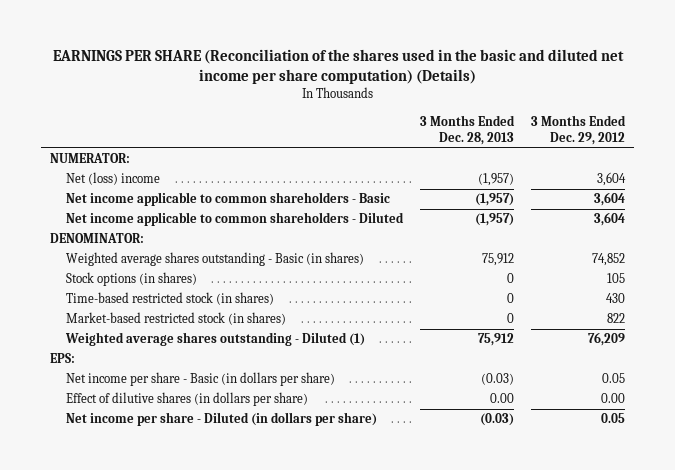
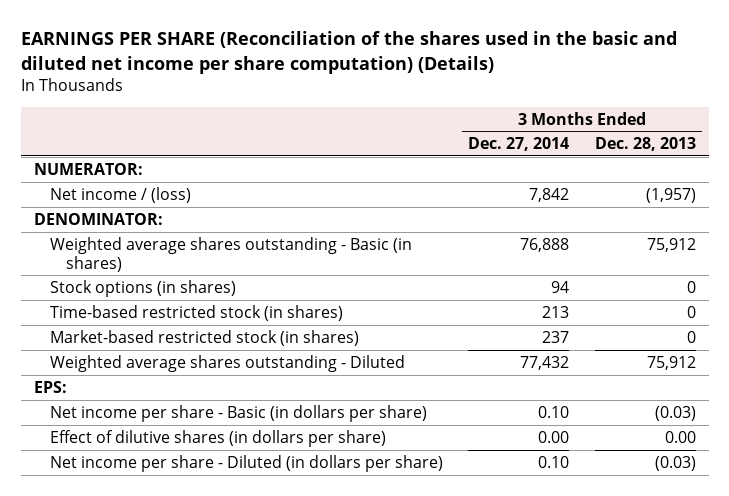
[531,114,627,146] 3 Months Ended Dec. 29, 2012 -> none
none -> [468,137,570,152] Dec. 27, 2014
[65,192,390,207] Net income applicable to common shareholders - Basic -> none
[65,212,404,227] Net income applicable to common shareholders - Diluted -> none
[65,172,160,186] Net (loss) income -> [49,186,191,203] Net income / (loss)
[64,332,365,347] Weighted average shares outstanding - Diluted (1) -> [49,354,405,372] Weighted average shares outstanding - Diluted

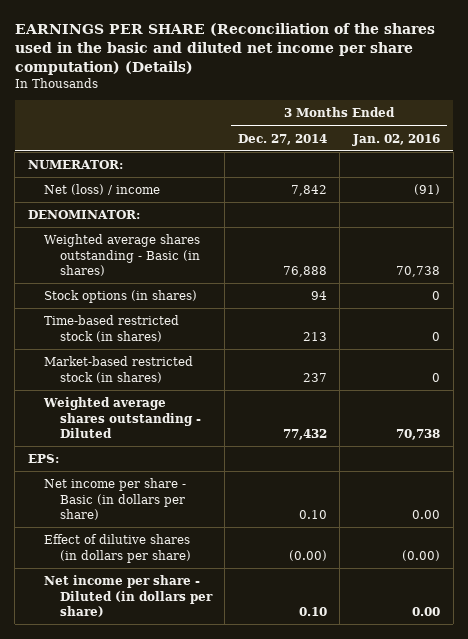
[594,137,696,152] Dec. 28, 2013 -> none
none -> [352,133,441,146] Jan. 02, 2016
[49,186,191,203] Net income / (loss) -> [43,184,160,196] Net (loss) / income
[538,430,570,443] 0.00 -> [288,549,327,561] (0.00)

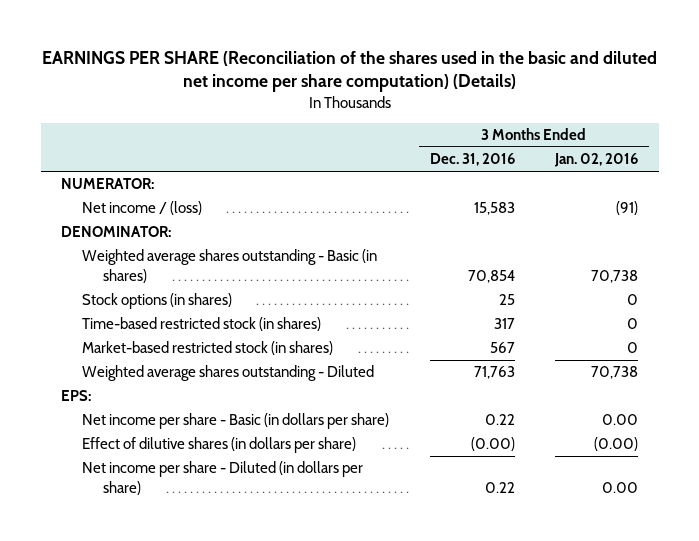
[237,133,327,145] Dec. 27, 2014 -> none
none -> [429,153,515,167] Dec. 31, 2016
[43,184,160,196] Net (loss) / income -> [81,201,202,216] Net income / (loss)

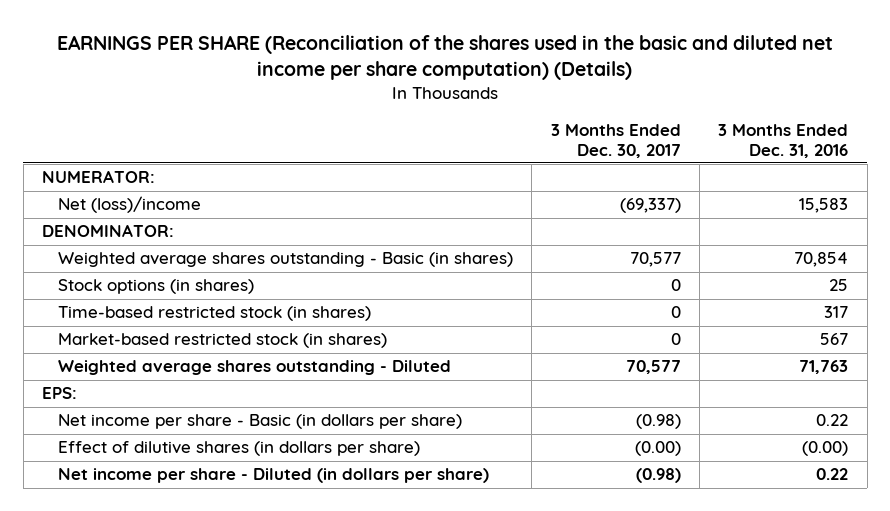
[554,153,639,168] Jan. 02, 2016 -> none
none -> [550,123,681,158] 3 Months Ended Dec. 30, 2017
[81,201,202,216] Net income / (loss) -> [58,196,202,214] Net (loss)/income

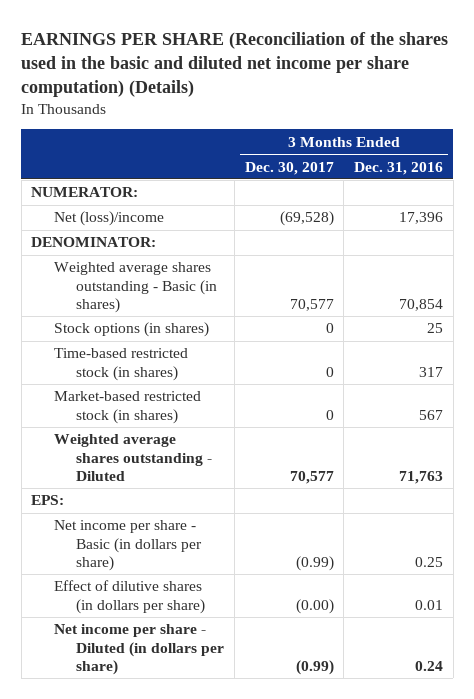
[619,198,681,214] (69,337) -> [279,211,334,227] (69,528)
[799,198,849,214] 15,583 -> [398,212,443,225] 17,396
[635,414,681,430] (0.98) -> [295,555,334,571] (0.99)
[816,414,849,427] 0.22 -> [414,556,443,567] 0.25
[802,441,849,457] (0.00) -> [414,599,443,610] 0.01
[635,468,681,484] (0.98) -> [295,659,334,675] (0.99)
[816,468,849,481] 0.22 -> [414,660,443,671] 0.24

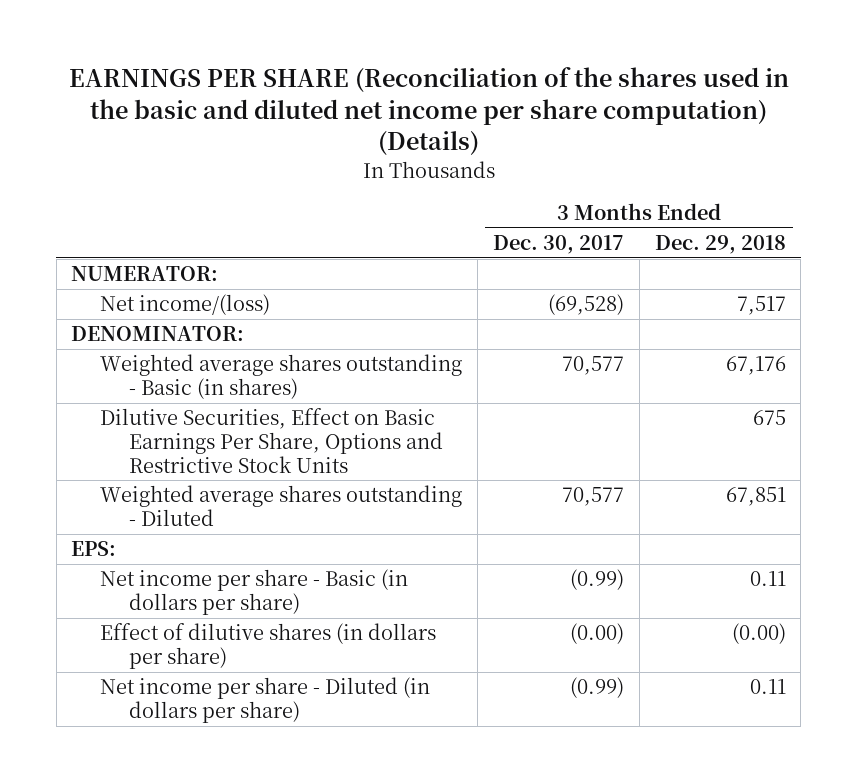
[353,161,443,175] Dec. 31, 2016 -> none
none -> [654,235,786,255] Dec. 29, 2018
[53,211,164,227] Net (loss)/income -> [100,294,271,316] Net income/(loss)
[53,322,209,338] Stock options (in shares) -> none
[53,348,188,381] Time-based restricted stock (in shares) -> none
[53,391,201,424] Market-based restricted stock (in shares) -> none
none -> [100,408,444,473] Dilutive Securities, Effect on Basic Earnings Per Share, Options and Restrictive Stock Units

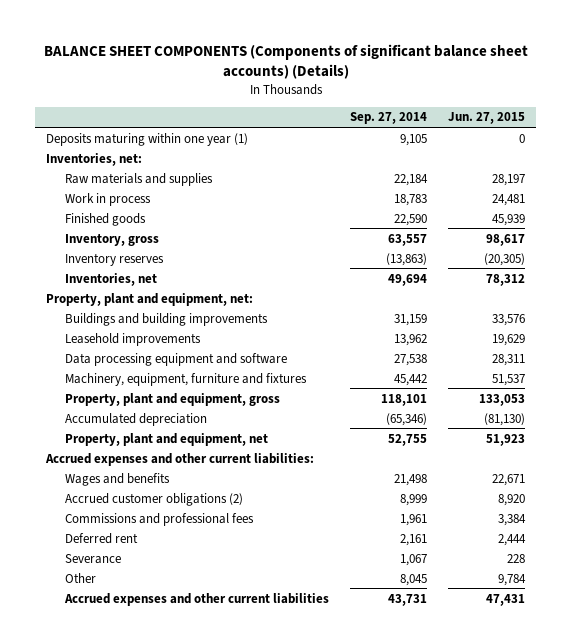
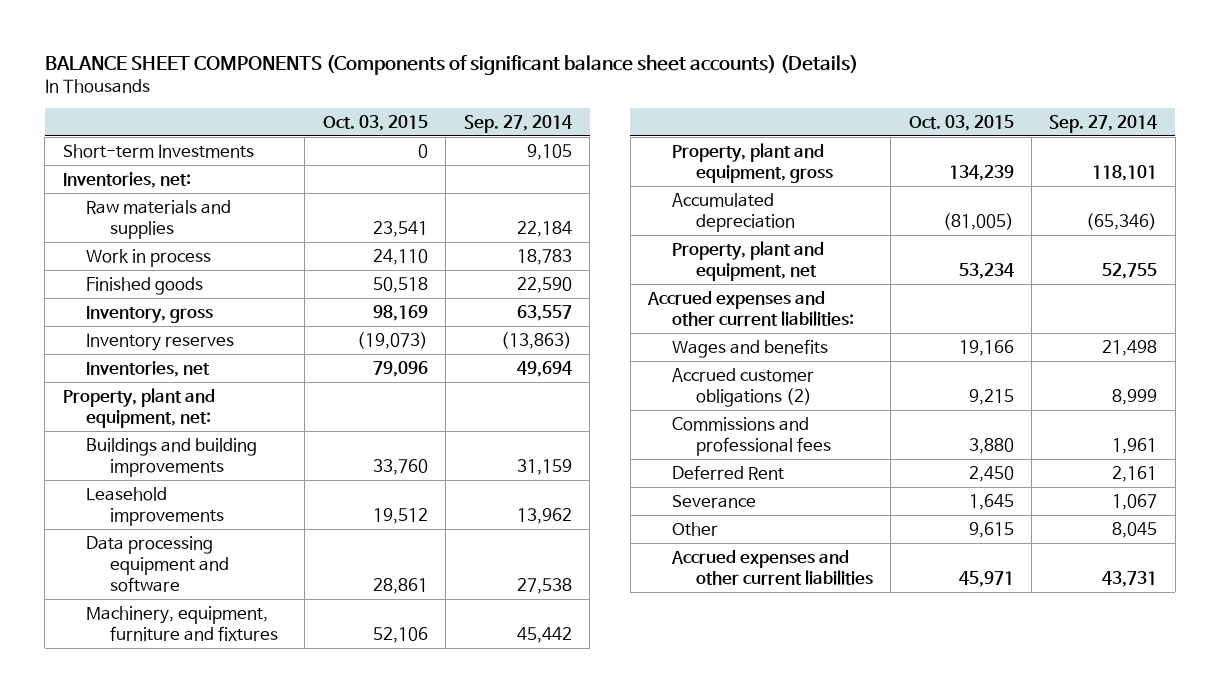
[448,112,526,125] Jun. 27, 2015 -> none
none -> [322,115,428,132] Oct. 03, 2015
[46,132,249,146] Deposits maturing within one year (1) -> [62,143,254,158] Short-term Investments
[64,532,138,544] Deferred rent -> [671,464,784,480] Deferred Rent

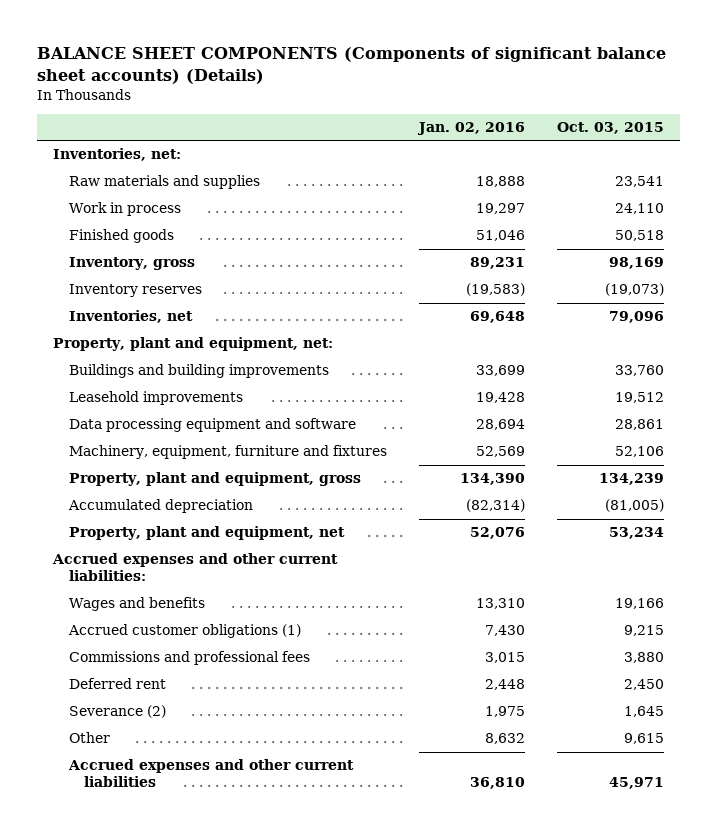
[463,115,572,134] Sep. 27, 2014 -> none
none -> [416,122,525,136] Jan. 02, 2016
[62,143,254,158] Short-term Investments -> none
[671,367,814,407] Accrued customer obligations (2) -> [67,624,301,639] Accrued customer obligations (1)
[671,464,784,480] Deferred Rent -> [68,678,166,690] Deferred rent
[671,494,756,508] Severance -> [68,705,166,719] Severance (2)

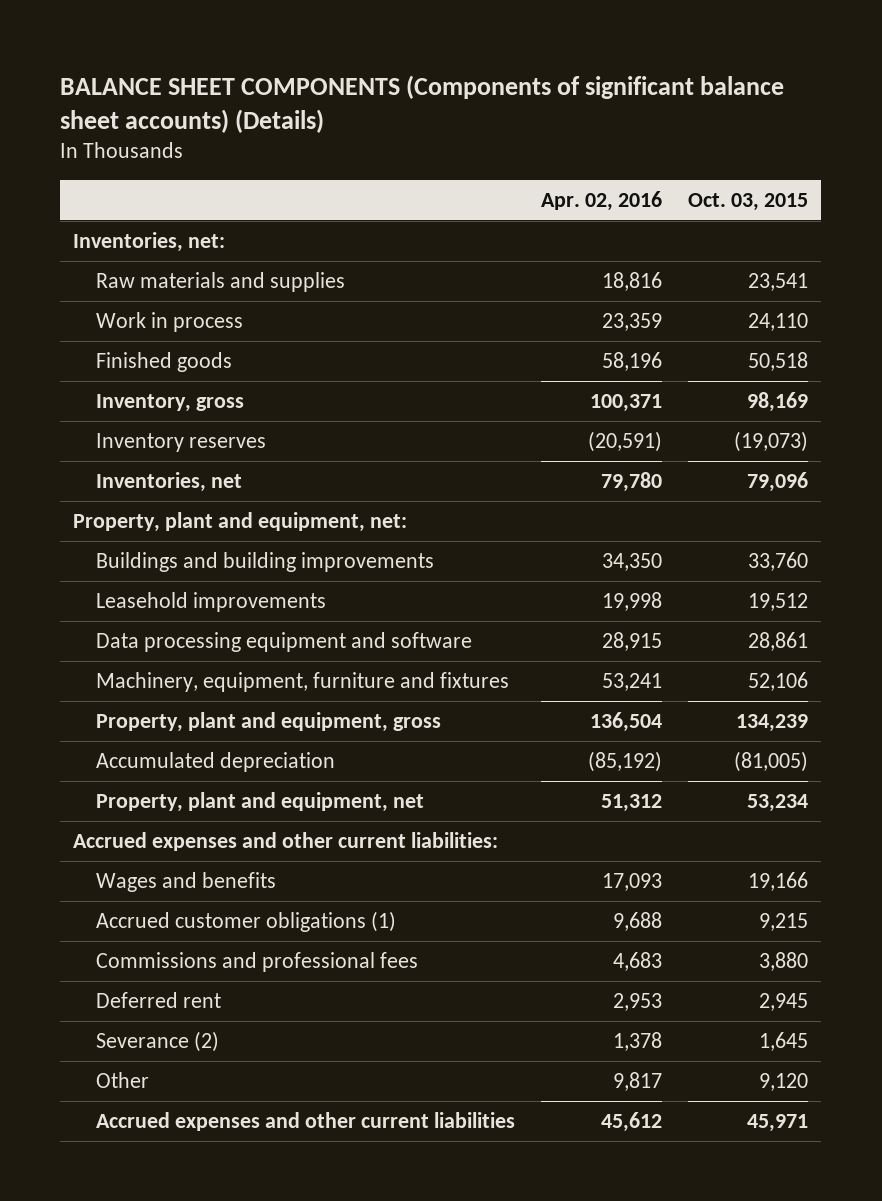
[416,122,525,136] Jan. 02, 2016 -> none
none -> [540,191,662,212] Apr. 02, 2016
[624,679,665,691] 2,450 -> [759,992,809,1011] 2,945
[624,733,665,745] 9,615 -> [759,1072,809,1091] 9,120

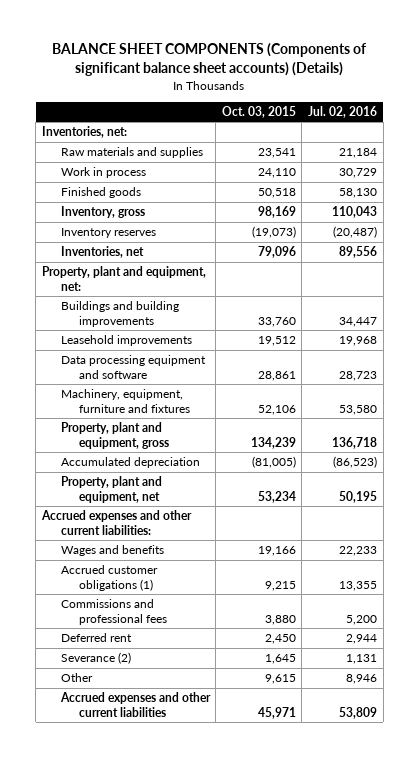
[540,191,662,212] Apr. 02, 2016 -> none
none -> [307,105,377,118] Jul. 02, 2016
[759,992,809,1011] 2,945 -> [264,634,296,645] 2,450
[759,1072,809,1091] 9,120 -> [264,674,296,685] 9,615

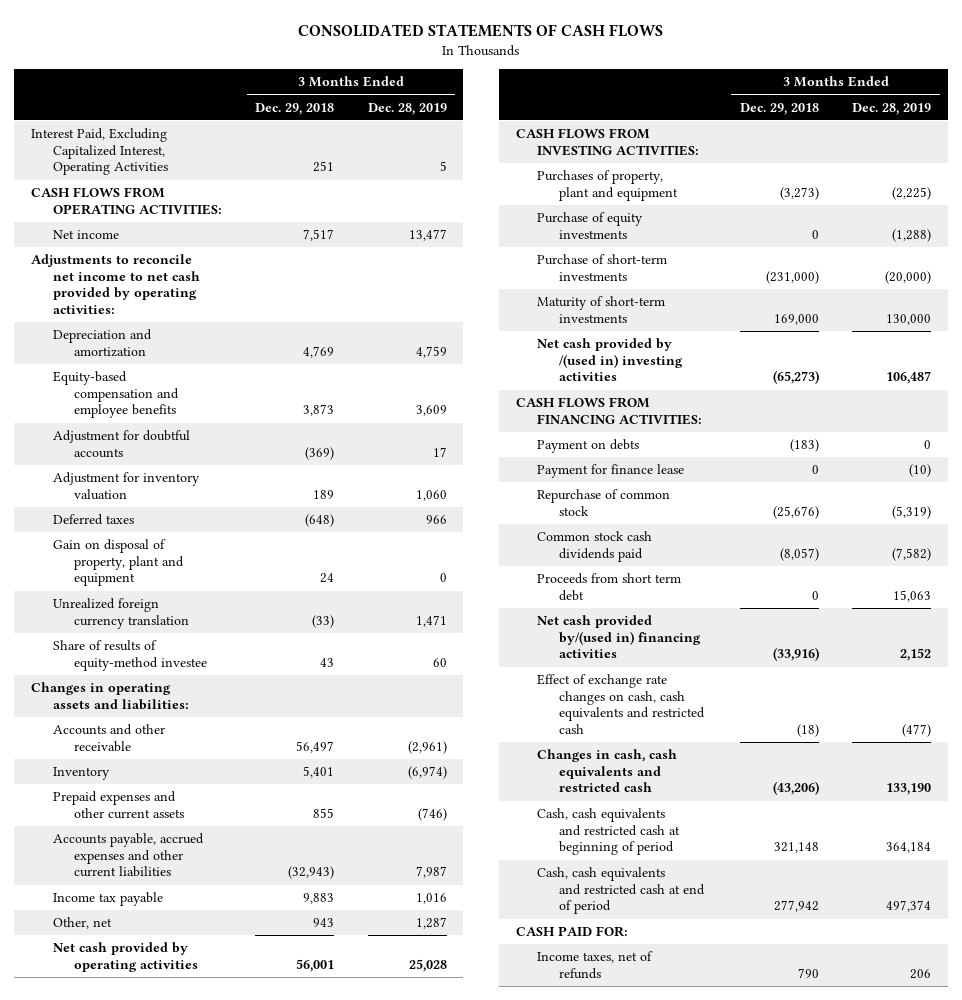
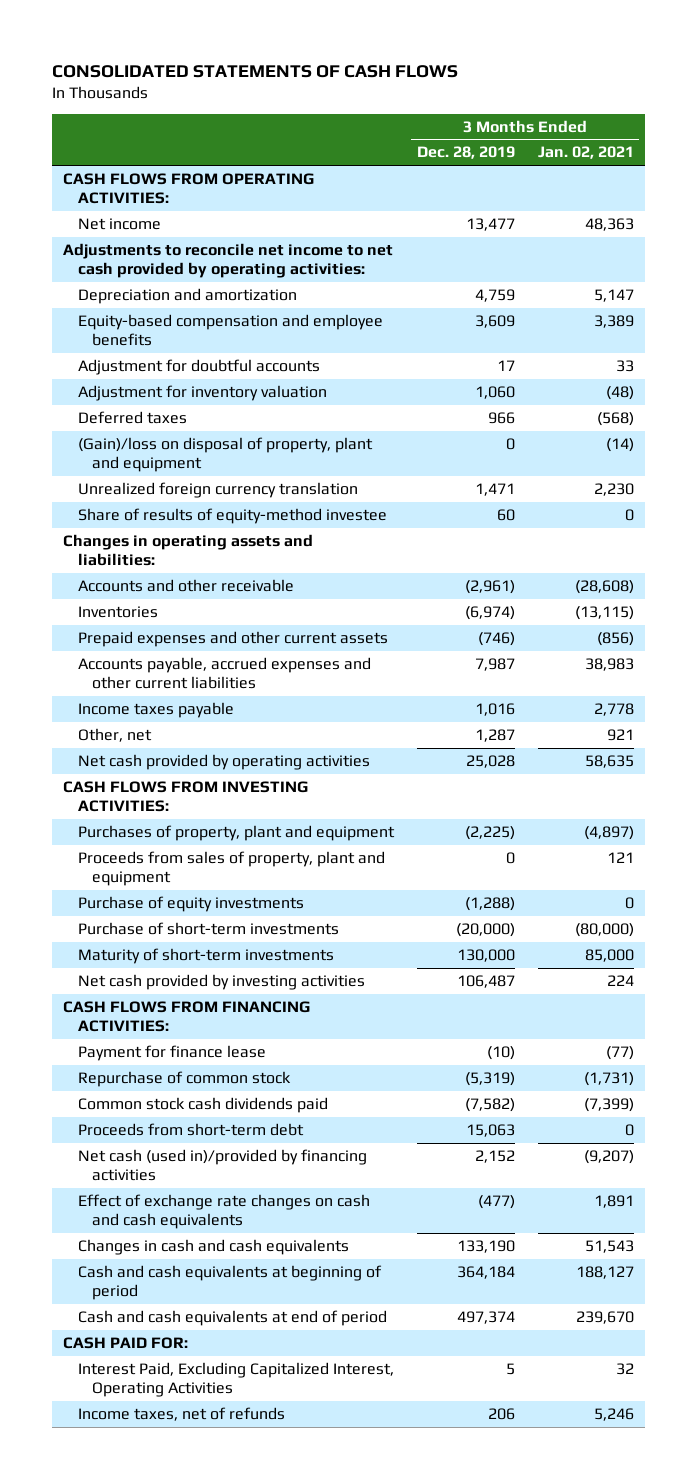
[255,102,335,115] Dec. 29, 2018 -> none
none -> [537,146,634,160] Jan. 02, 2021
[52,539,185,587] Gain on disposal of property, plant and equipment -> [77,437,373,473] (Gain)/loss on disposal of property, plant and equipment
[52,767,110,781] Inventory -> [77,606,158,619] Inventories
[52,892,163,907] Income tax payable -> [77,702,234,719] Income taxes payable
none -> [77,851,385,887] Proceeds from sales of property, plant and equipment
[537,338,684,382] Net cash provided by /(used in) investing activities -> [77,974,365,991] Net cash provided by investing activities
[537,439,640,454] Payment on debts -> none
[537,573,682,601] Proceeds from short term debt -> [77,1123,304,1137] Proceeds from short-term debt
[537,615,702,659] Net cash provided by/(used in) financing activities -> [77,1149,367,1182] Net cash (used in)/provided by financing activities
[537,674,706,735] Effect of exchange rate changes on cash, cash equivalents and restricted cash -> [77,1194,370,1230] Effect of exchange rate changes on cash and cash equivalents
[537,749,678,793] Changes in cash, cash equivalents and restricted cash -> [77,1239,349,1256] Changes in cash and cash equivalents
[537,808,681,856] Cash, cash equivalents and restricted cash at beginning of period -> [77,1265,382,1301] Cash and cash equivalents at beginning of period
[537,867,706,915] Cash, cash equivalents and restricted cash at end of period -> [77,1310,387,1327] Cash and cash equivalents at end of period
[30,128,168,176] Interest Paid, Excluding Capitalized Interest, Operating Activities -> [77,1362,394,1398] Interest Paid, Excluding Capitalized Interest, Operating Activities

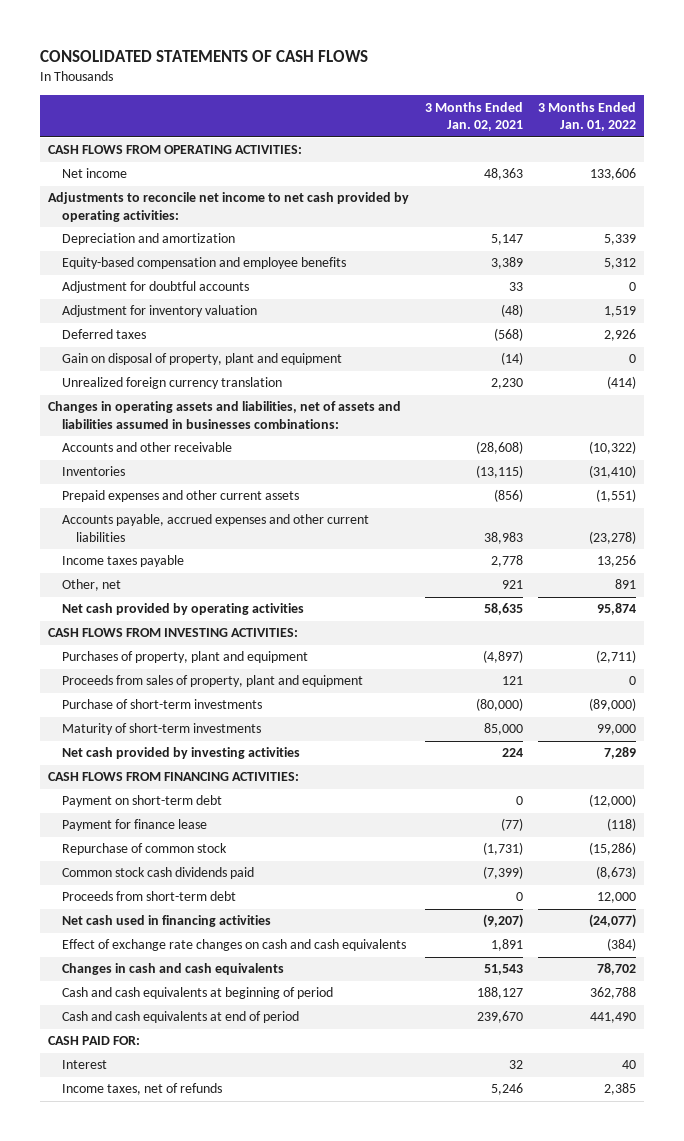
[416,146,515,160] Dec. 28, 2019 -> none
none -> [538,101,637,132] 3 Months Ended Jan. 01, 2022
[77,437,373,473] (Gain)/loss on disposal of property, plant and equipment -> [61,353,342,366] Gain on disposal of property, plant and equipment
[77,508,387,525] Share of results of equity-method investee -> none
[63,534,314,567] Changes in operating assets and liabilities: -> [47,401,401,430] Changes in operating assets and liabilities, net of assets and liabilities assumed in businesses combinations:
[77,896,304,913] Purchase of equity investments -> none
none -> [61,795,222,808] Payment on short-term debt
[77,1149,367,1182] Net cash (used in)/provided by financing activities -> [61,915,271,928] Net cash used in financing activities
[77,1362,394,1398] Interest Paid, Excluding Capitalized Interest, Operating Activities -> [61,1060,107,1070] Interest

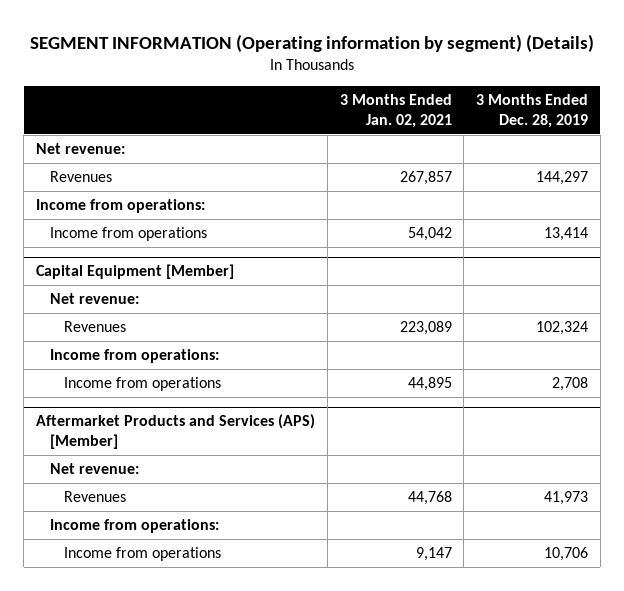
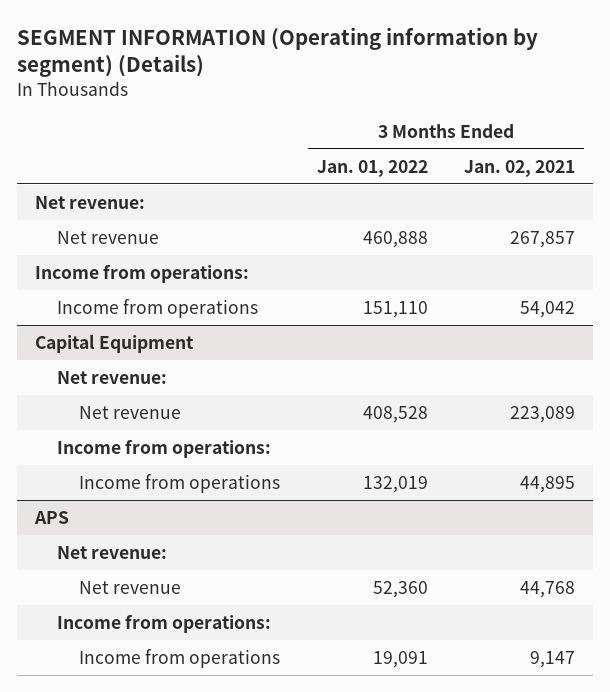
[476,93,589,129] 3 Months Ended Dec. 28, 2019 -> none
none -> [316,159,428,177] Jan. 01, 2022
[49,171,112,183] Revenues -> [57,231,160,245] Net revenue
[36,264,235,280] Capital Equipment [Member] -> [35,334,195,354] Capital Equipment
[63,321,126,333] Revenues -> [79,406,182,420] Net revenue
[36,414,316,450] Aftermarket Products and Services (APS) [Member] -> [34,511,70,525] APS
[63,491,126,503] Revenues -> [79,581,182,595] Net revenue

